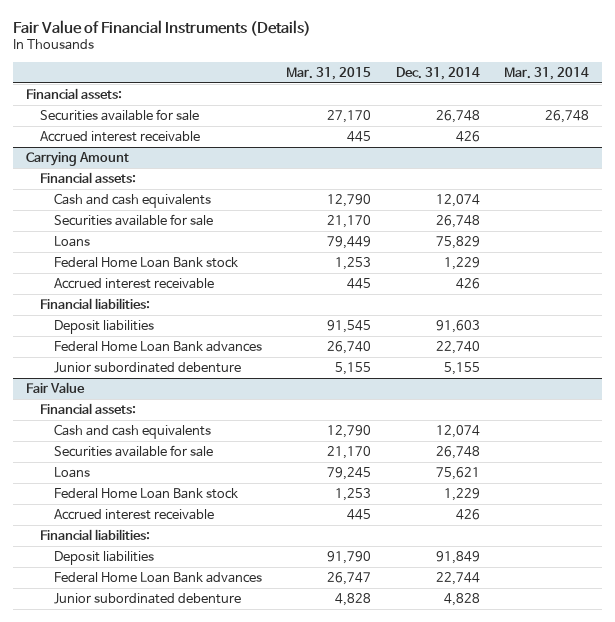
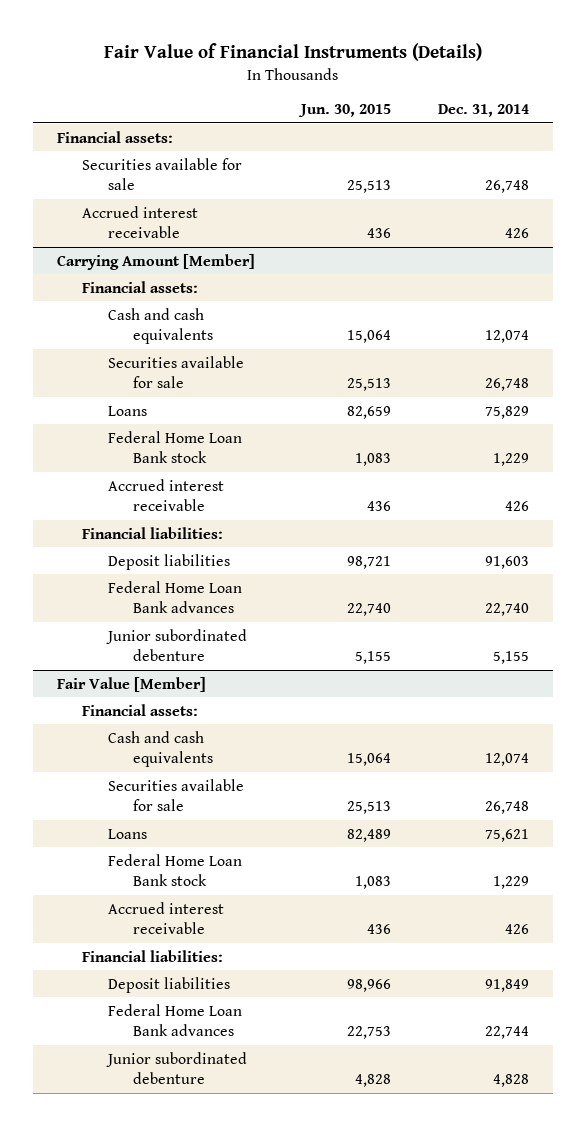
[286,66,372,80] Mar. 31, 2015 -> none
[504,66,590,80] Mar. 31, 2014 -> none
none -> [298,104,392,118] Jun. 30, 2015
[25,151,129,166] Carrying Amount -> [56,253,255,270] Carrying Amount [Member]
[25,381,85,393] Fair Value -> [56,676,206,692] Fair Value [Member]

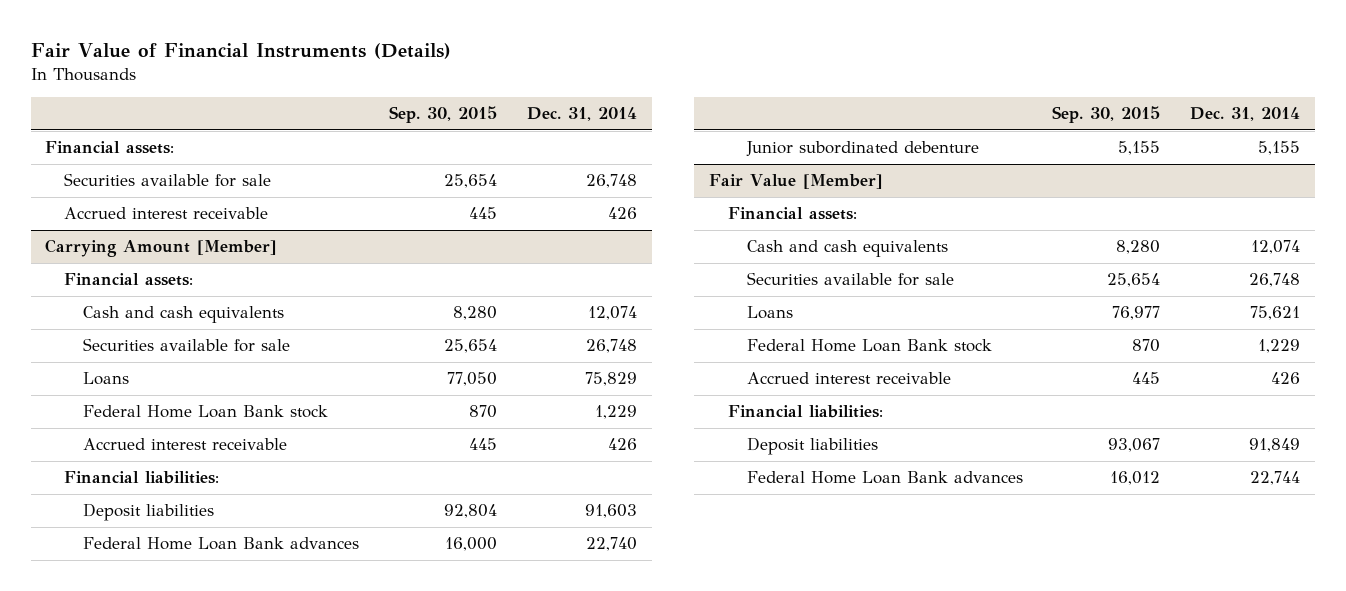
[298,104,392,118] Jun. 30, 2015 -> none
none -> [388,106,497,124] Sep. 30, 2015
[105,1051,247,1085] Junior subordinated debenture -> none

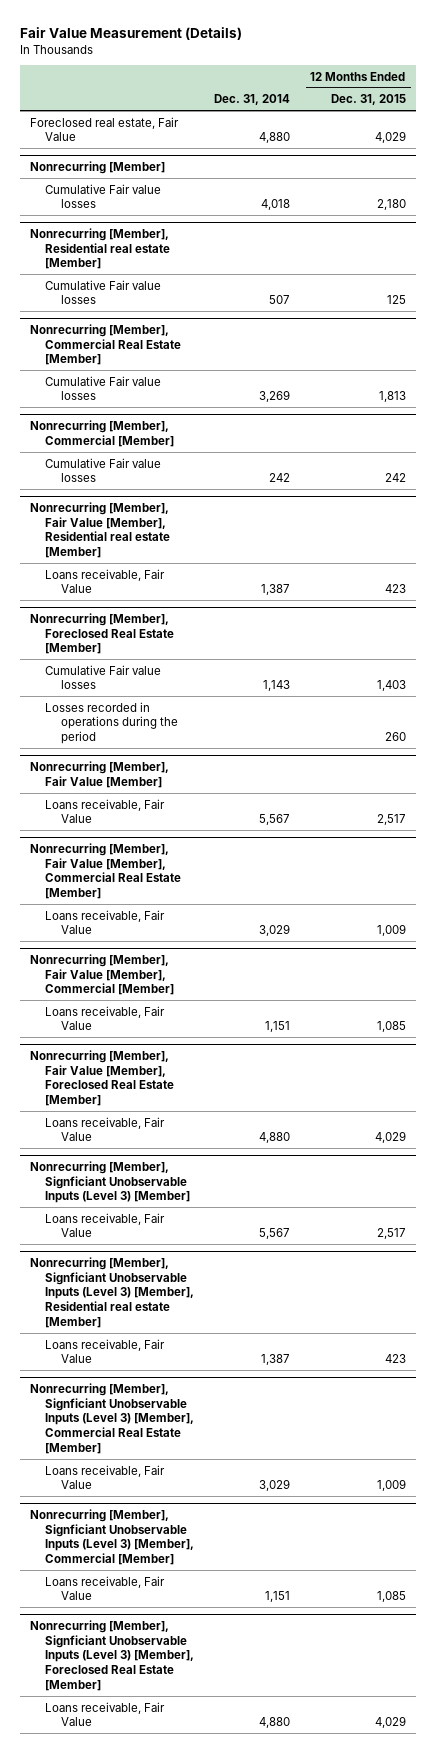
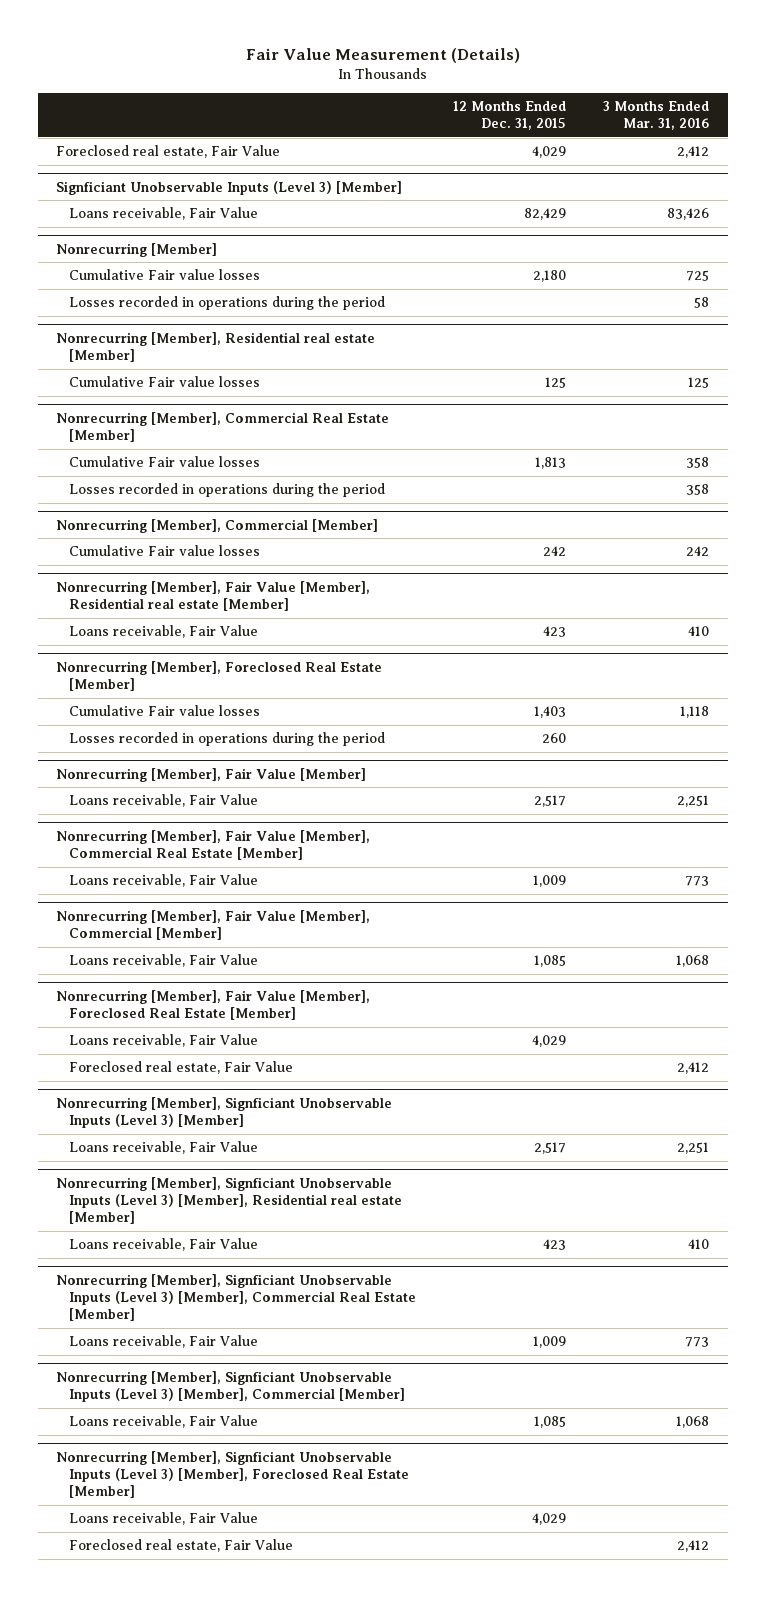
[214,94,291,106] Dec. 31, 2014 -> none
none -> [603,101,710,131] 3 Months Ended Mar. 31, 2016
none -> [56,180,403,195] Signficiant Unobservable Inputs (Level 3) [Member]
none -> [69,207,259,221] Loans receivable, Fair Value
none -> [69,296,386,311] Losses recorded in operations during the period
none -> [69,483,386,498] Losses recorded in operations during the period
none -> [69,1061,294,1075] Foreclosed real estate, Fair Value
none -> [69,1539,294,1553] Foreclosed real estate, Fair Value

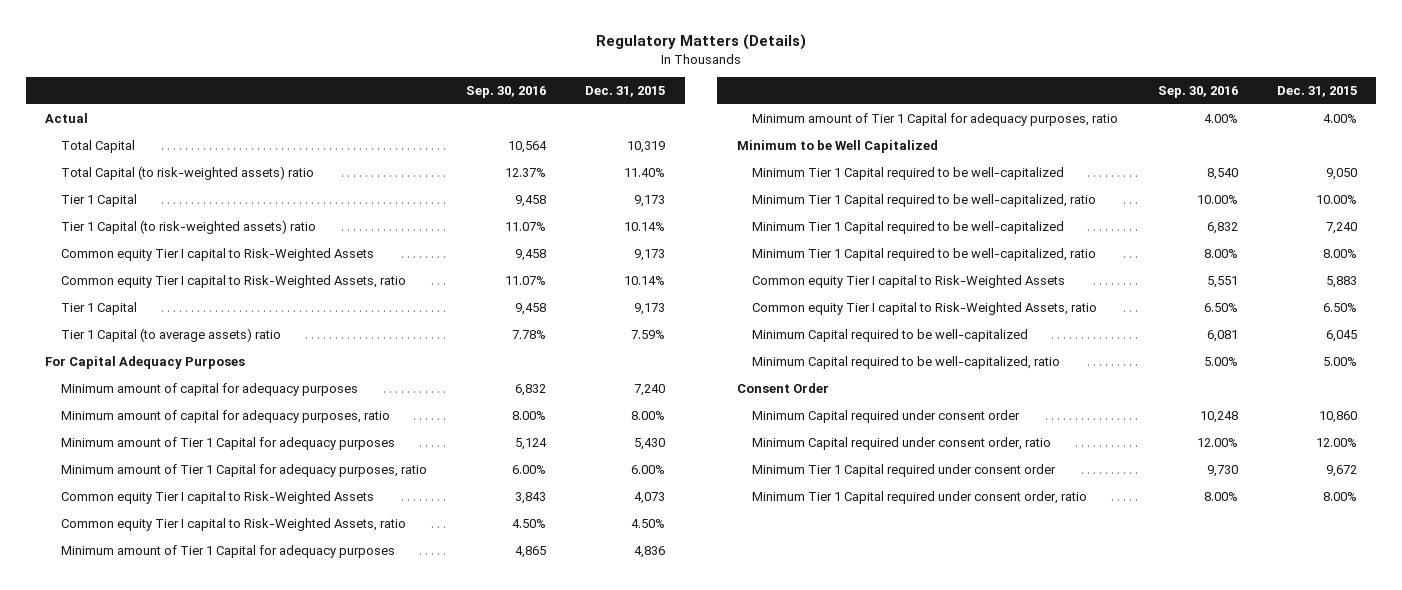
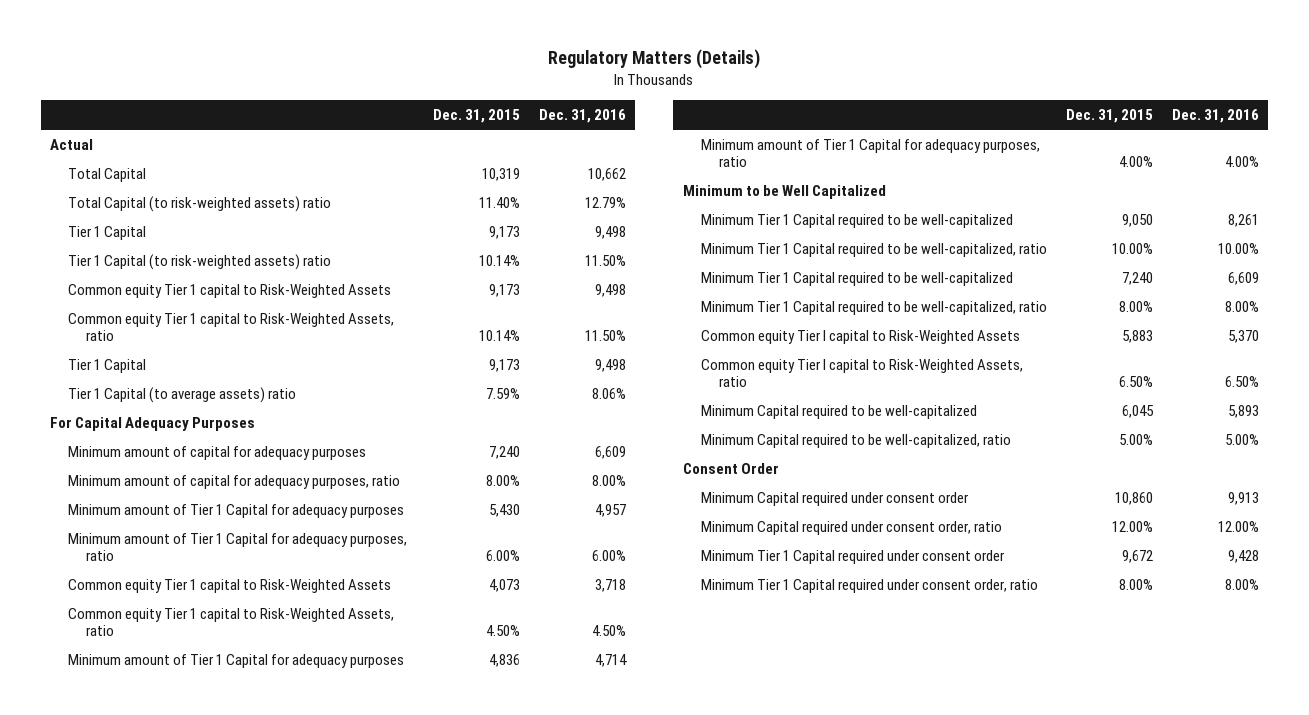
[465,85,546,98] Sep. 30, 2016 -> none
none -> [538,108,626,123] Dec. 31, 2016
[60,247,374,261] Common equity Tier I capital to Risk-Weighted Assets -> [68,283,392,298] Common equity Tier 1 capital to Risk-Weighted Assets
[60,274,406,288] Common equity Tier I capital to Risk-Weighted Assets, ratio -> [68,312,395,342] Common equity Tier 1 capital to Risk-Weighted Assets, ratio
[60,490,374,504] Common equity Tier I capital to Risk-Weighted Assets -> [68,578,392,593] Common equity Tier 1 capital to Risk-Weighted Assets
[60,517,406,531] Common equity Tier I capital to Risk-Weighted Assets, ratio -> [68,607,395,637] Common equity Tier 1 capital to Risk-Weighted Assets, ratio

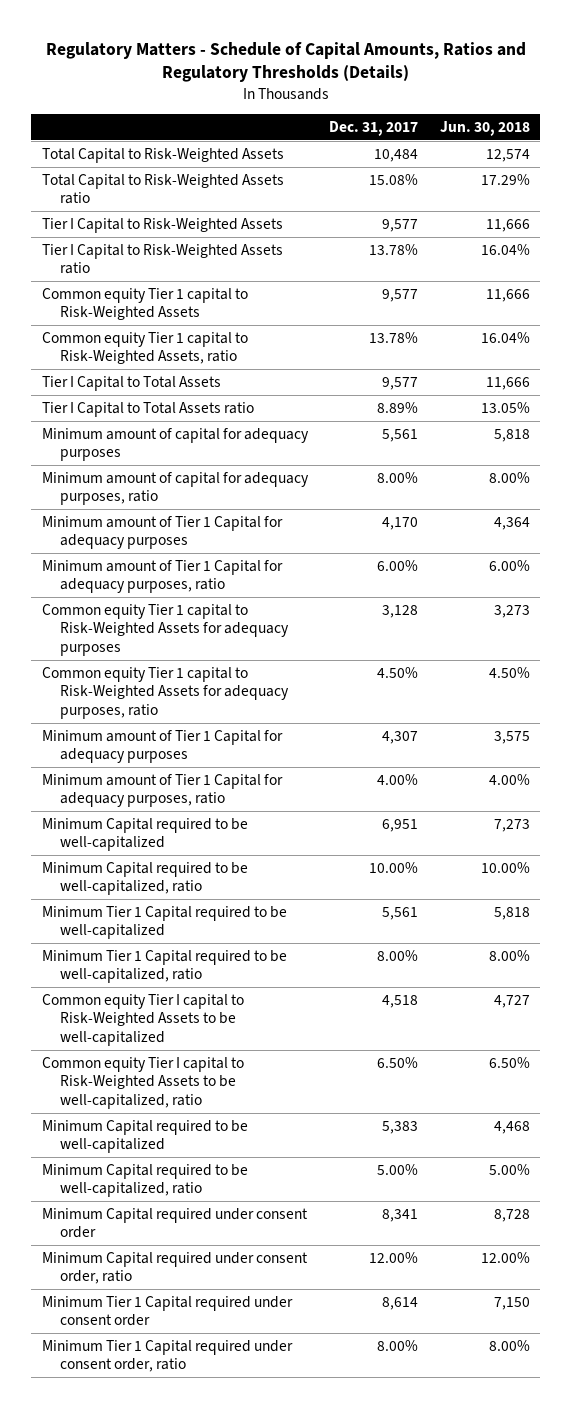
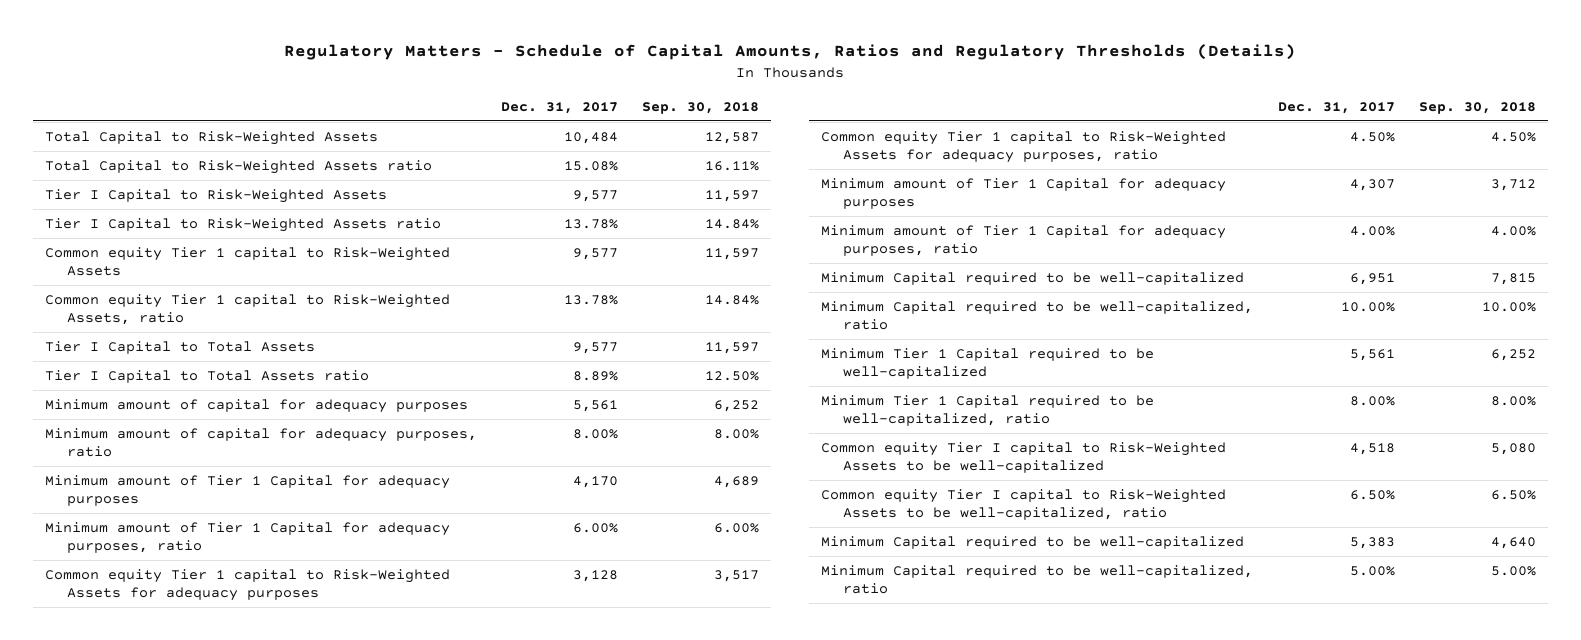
[439,121,530,137] Jun. 30, 2018 -> none
none -> [642,101,760,114] Sep. 30, 2018
[41,1207,308,1239] Minimum Capital required under consent order -> none
[41,1251,308,1285] Minimum Capital required under consent order, ratio -> none
[41,1295,293,1327] Minimum Tier 1 Capital required under consent order -> none
[41,1339,293,1373] Minimum Tier 1 Capital required under consent order, ratio -> none

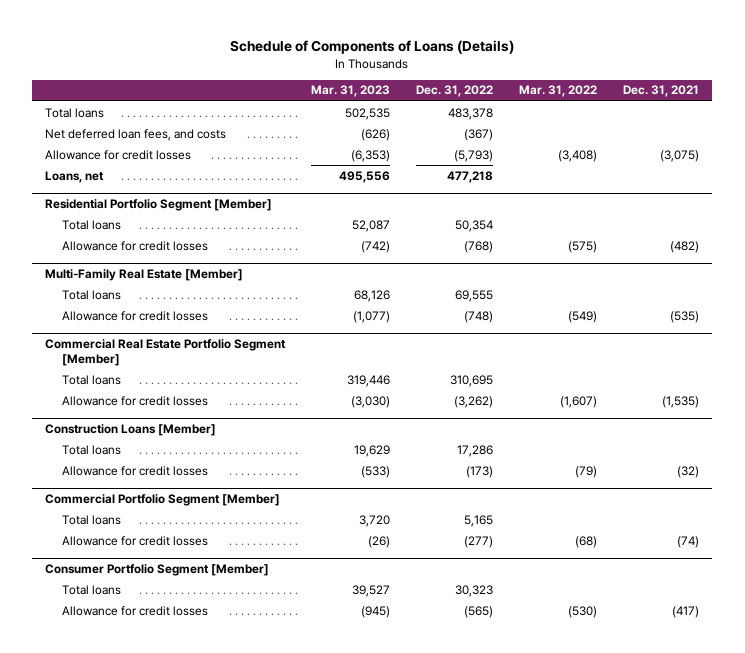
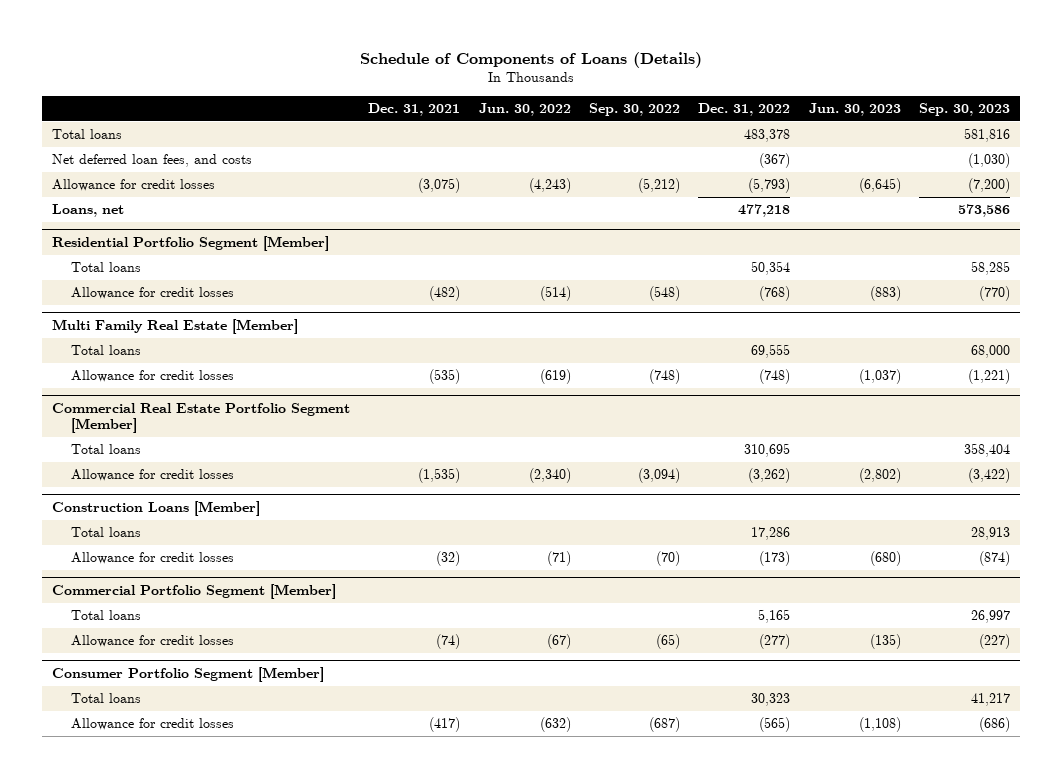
[311,85,391,98] Mar. 31, 2023 -> none
[519,85,598,98] Mar. 31, 2022 -> none
none -> [478,102,571,116] Jun. 30, 2022
none -> [588,102,680,116] Sep. 30, 2022
none -> [808,102,901,116] Jun. 30, 2023
none -> [919,102,1011,116] Sep. 30, 2023
[45,269,244,282] Multi-Family Real Estate [Member] -> [51,319,298,335] Multi Family Real Estate [Member]

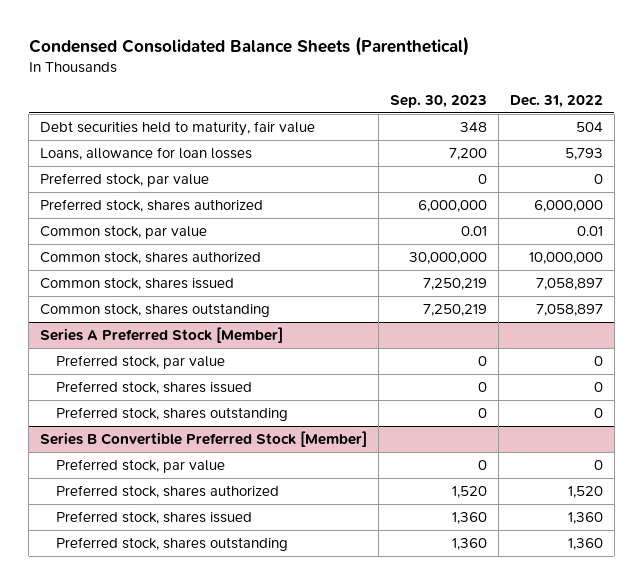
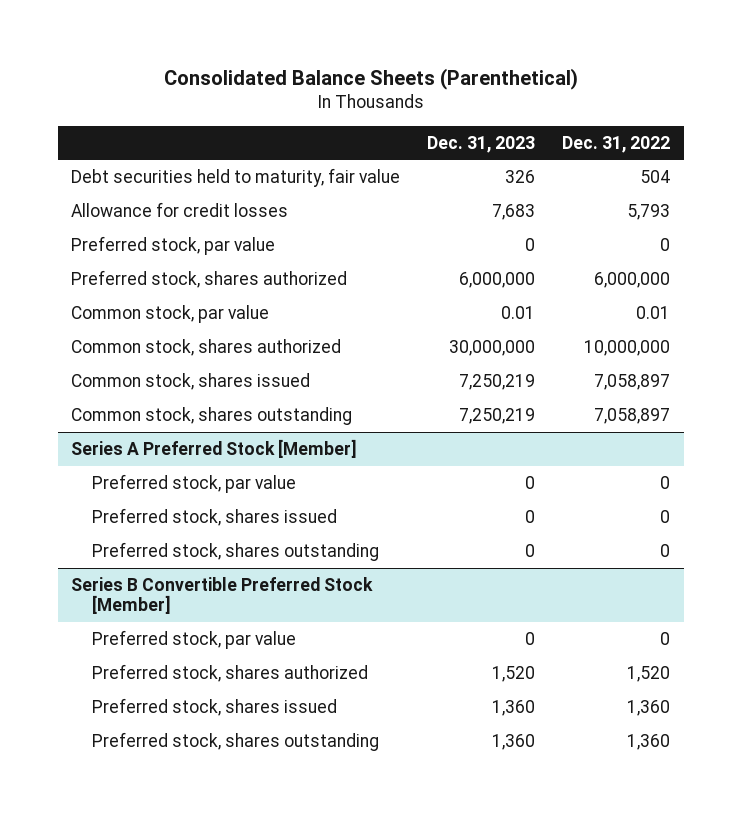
[28,35,469,56] Condensed Consolidated Balance Sheets (Parenthetical) -> [163,67,578,90] Consolidated Balance Sheets (Parenthetical)
[390,94,488,108] Sep. 30, 2023 -> none
none -> [427,135,536,153] Dec. 31, 2023
[40,147,253,161] Loans, allowance for loan losses -> [71,201,289,217] Allowance for credit losses

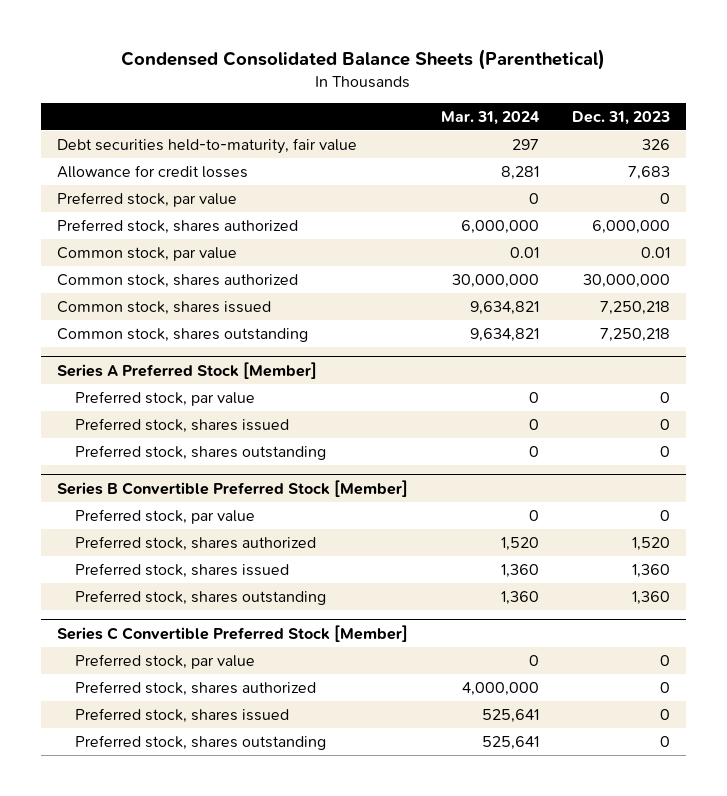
[163,67,578,90] Consolidated Balance Sheets (Parenthetical) -> [121,49,606,71] Condensed Consolidated Balance Sheets (Parenthetical)
[562,135,671,153] Dec. 31, 2022 -> none
none -> [440,110,540,125] Mar. 31, 2024
[71,167,401,187] Debt securities held to maturity, fair value -> [56,138,357,155] Debt securities held-to-maturity, fair value
[459,373,536,390] 7,250,219 -> [599,301,670,316] 7,250,218
[459,407,536,424] 7,250,219 -> [599,328,670,343] 7,250,218
none -> [56,624,408,642] Series C Convertible Preferred Stock [Member]
none -> [74,654,255,670] Preferred stock, par value
none -> [74,681,316,697] Preferred stock, shares authorized
none -> [74,708,289,724] Preferred stock, shares issued
none -> [74,735,326,751] Preferred stock, shares outstanding

